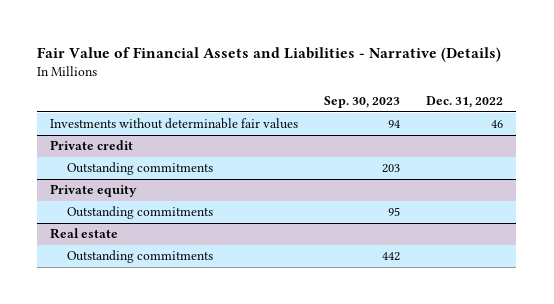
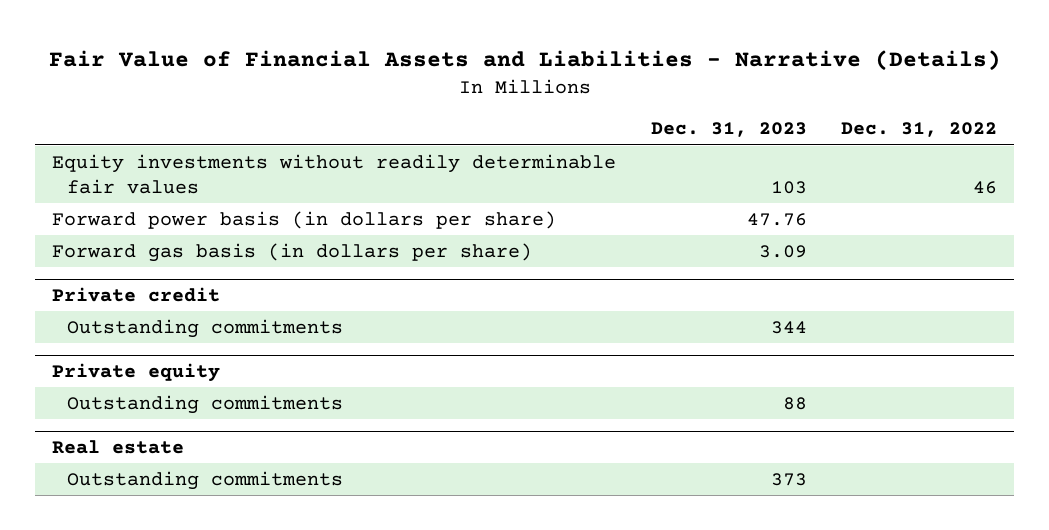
[324,96,401,109] Sep. 30, 2023 -> none
none -> [650,122,807,138] Dec. 31, 2023
[50,118,299,130] Investments without determinable fair values -> [52,153,617,194] Equity investments without readily determinable fair values
none -> [52,210,557,229] Forward power basis (in dollars per share)
none -> [52,242,533,262] Forward gas basis (in dollars per share)

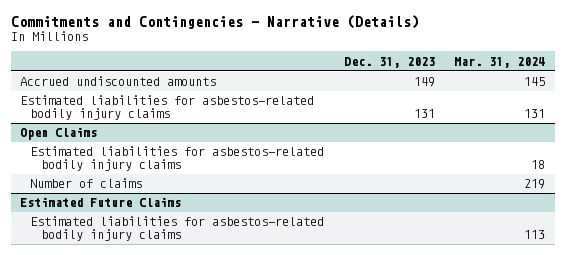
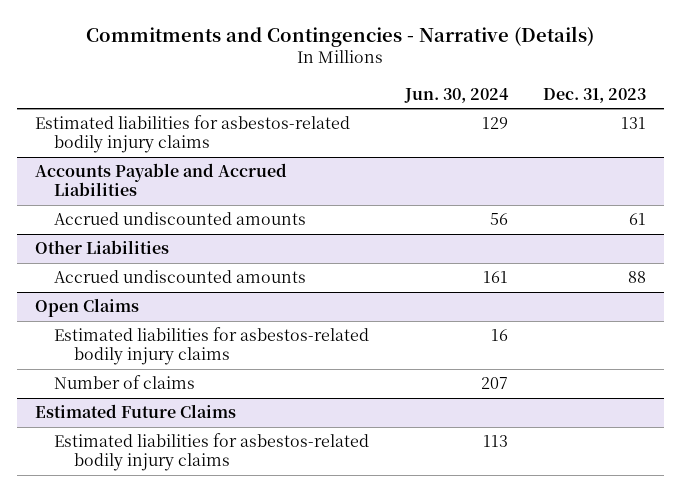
[454,56,546,68] Mar. 31, 2024 -> none
none -> [403,87,509,103] Jun. 30, 2024
[20,76,217,87] Accrued undiscounted amounts -> none
none -> [34,163,287,197] Accounts Payable and Accrued Liabilities
none -> [54,212,307,226] Accrued undiscounted amounts
none -> [34,240,169,255] Other Liabilities
none -> [54,270,307,284] Accrued undiscounted amounts

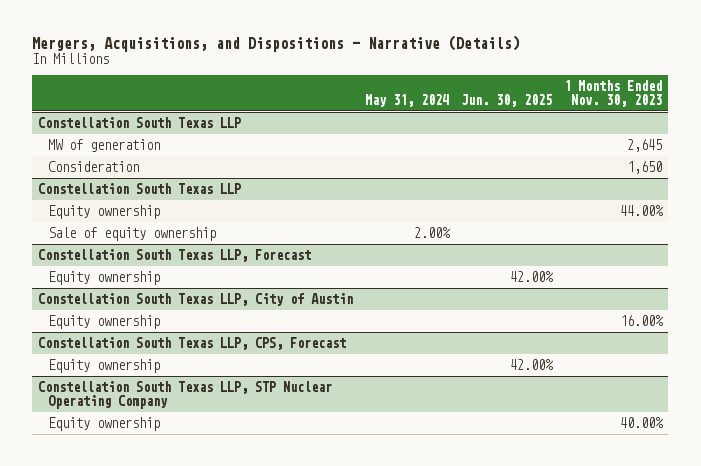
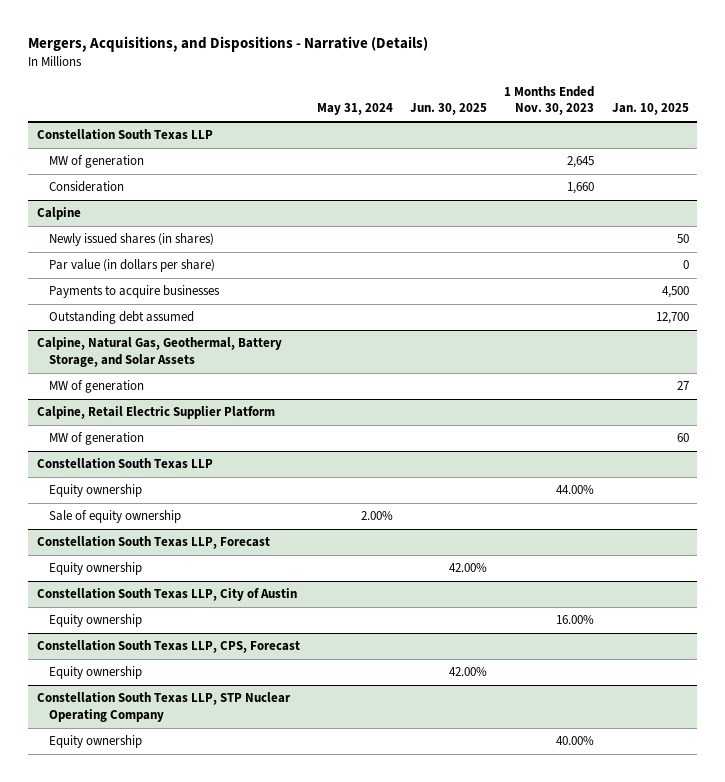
none -> [611,103,689,116] Jan. 10, 2025
[627,160,663,174] 1,650 -> [567,182,595,195] 1,660
none -> [36,207,81,221] Calpine
none -> [49,233,215,247] Newly issued shares (in shares)
none -> [49,259,216,273] Par value (in dollars per share)
none -> [49,285,221,299] Payments to acquire businesses
none -> [49,311,195,325] Outstanding debt assumed
none -> [36,337,282,367] Calpine, Natural Gas, Geothermal, Battery Storage, and Solar Assets
none -> [49,380,145,394] MW of generation
none -> [36,406,275,420] Calpine, Retail Electric Supplier Platform
none -> [49,432,145,446] MW of generation

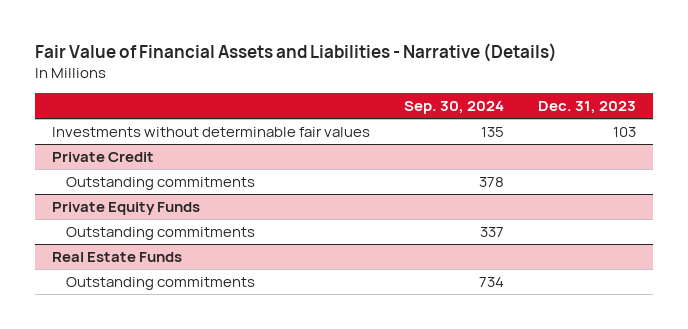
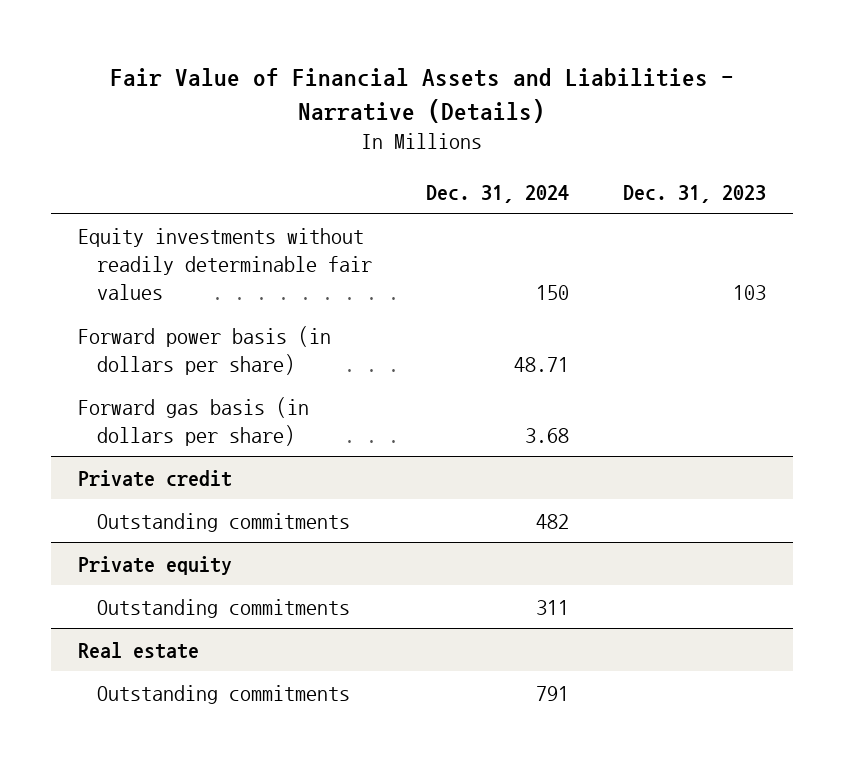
[403,100,504,114] Sep. 30, 2024 -> none
none -> [426,184,570,203] Dec. 31, 2024
[52,127,371,138] Investments without determinable fair values -> [78,227,373,300] Equity investments without readily determinable fair values
none -> [78,325,332,375] Forward power basis (in dollars per share)
none -> [78,396,310,446] Forward gas basis (in dollars per share)
[52,152,155,163] Private Credit -> [78,469,233,487] Private credit
[52,202,201,216] Private Equity Funds -> [78,555,233,575] Private equity
[52,252,183,263] Real Estate Funds -> [78,641,200,659] Real estate

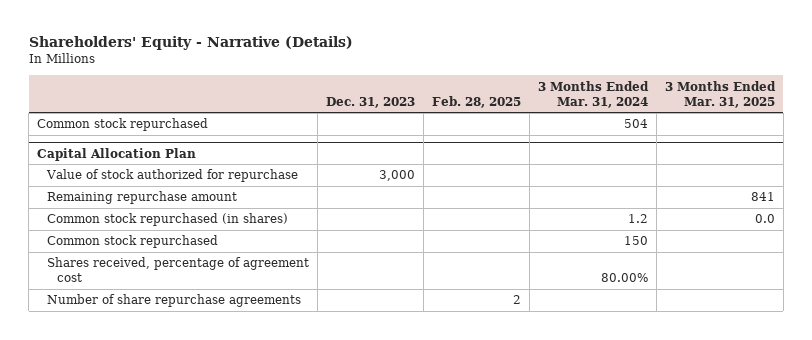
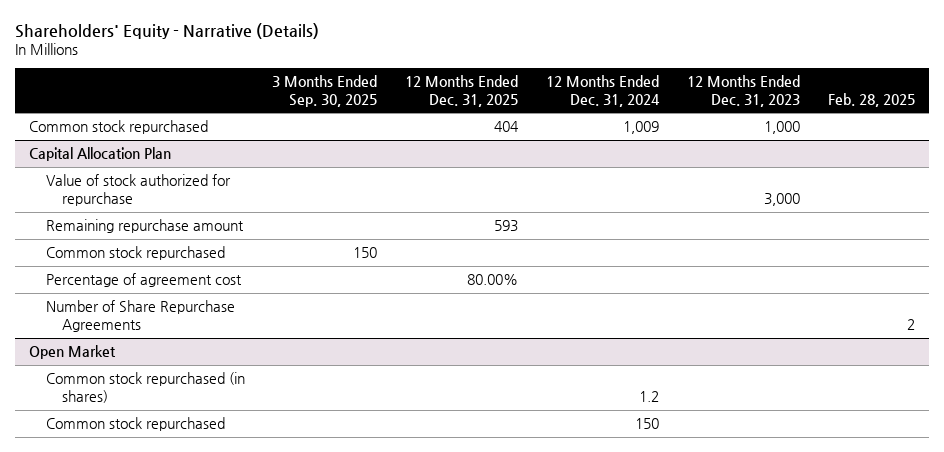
[325,96,415,108] Dec. 31, 2023 -> none
[537,80,649,108] 3 Months Ended Mar. 31, 2024 -> none
[664,80,776,108] 3 Months Ended Mar. 31, 2025 -> none
none -> [272,75,378,107] 3 Months Ended Sep. 30, 2025
none -> [405,75,519,107] 12 Months Ended Dec. 31, 2025
none -> [546,75,661,107] 12 Months Ended Dec. 31, 2024
none -> [686,75,800,107] 12 Months Ended Dec. 31, 2023
[46,213,288,227] Common stock repurchased (in shares) -> none
[46,257,309,283] Shares received, percentage of agreement cost -> [45,273,242,288] Percentage of agreement cost
[46,294,301,308] Number of share repurchase agreements -> [45,300,235,332] Number of Share Repurchase Agreements
none -> [28,345,116,360] Open Market
none -> [45,372,245,403] Common stock repurchased (in shares)
none -> [45,417,225,432] Common stock repurchased

